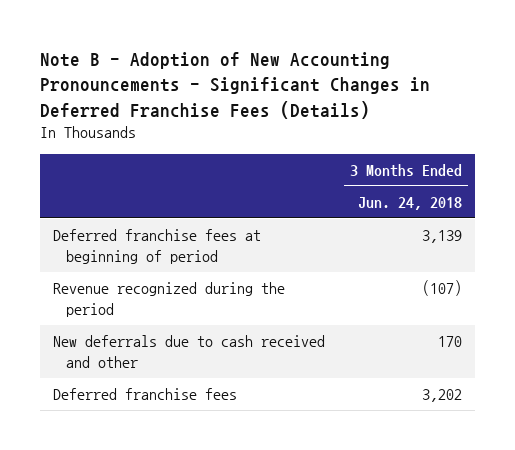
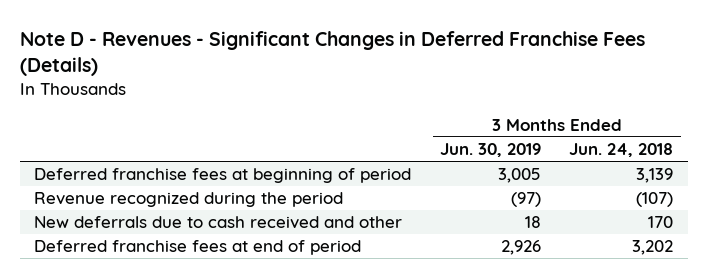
[39,52,430,119] Note B - Adoption of New Accounting Pronouncements - Significant Changes in Deferred Franchise Fees (Details) -> [19,31,645,77] Note D - Revenues - Significant Changes in Deferred Franchise Fees (Details)
none -> [439,143,541,158] Jun. 30, 2019
[52,388,237,401] Deferred franchise fees -> [34,240,362,256] Deferred franchise fees at end of period

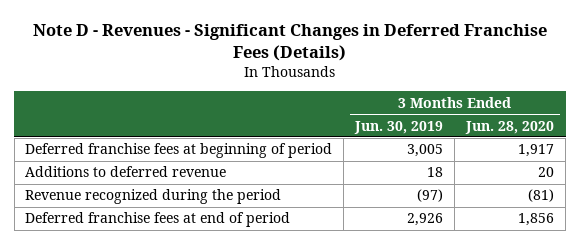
[569,143,674,158] Jun. 24, 2018 -> none
none -> [465,120,555,134] Jun. 28, 2020
none -> [25,166,227,178] Additions to deferred revenue
[34,216,403,230] New deferrals due to cash received and other -> none

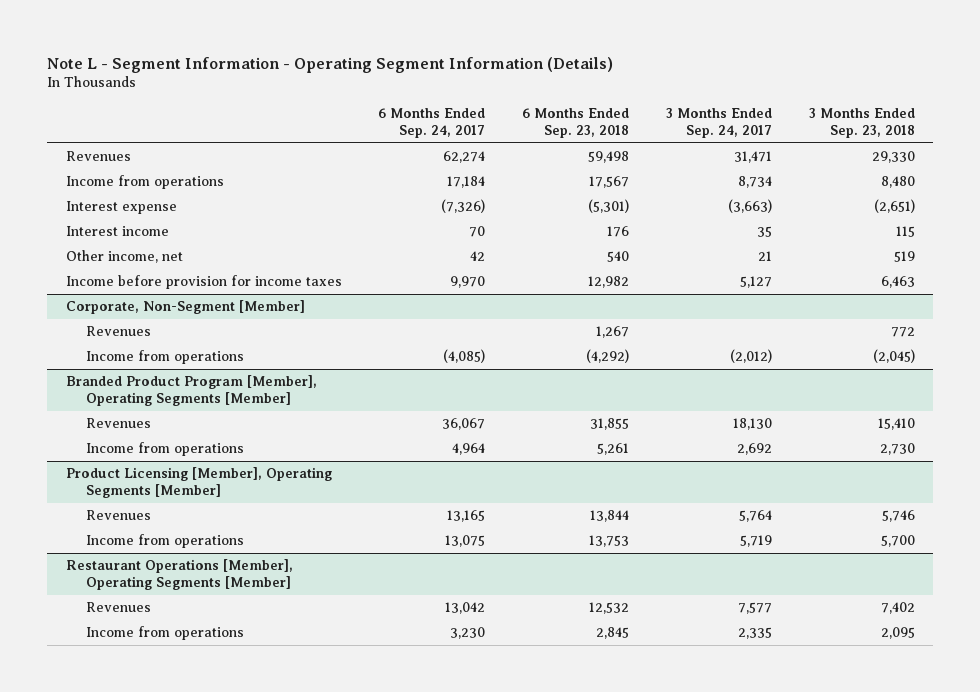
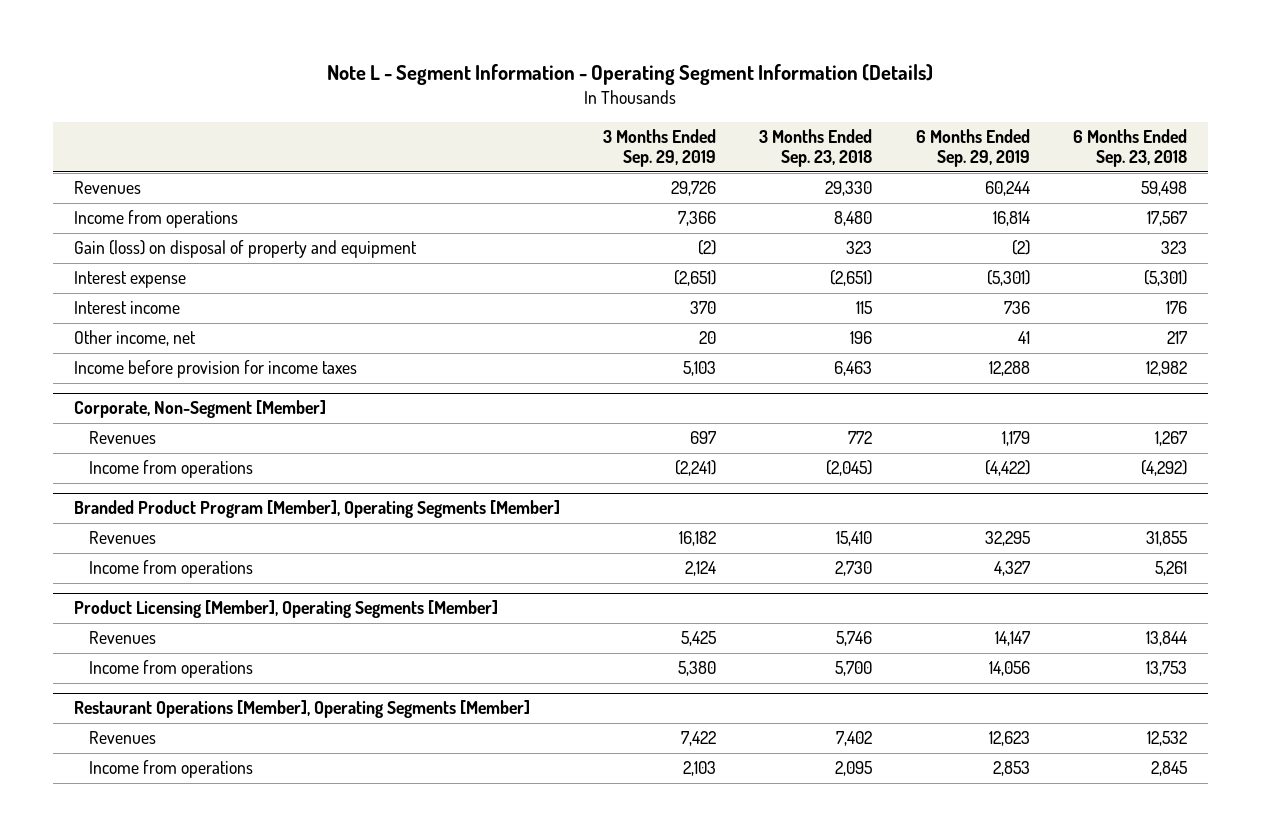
[378,108,486,139] 6 Months Ended Sep. 24, 2017 -> none
[665,108,772,139] 3 Months Ended Sep. 24, 2017 -> none
none -> [603,128,717,168] 3 Months Ended Sep. 29, 2019
none -> [915,128,1030,168] 6 Months Ended Sep. 29, 2019
none -> [74,240,418,259] Gain (loss) on disposal of property and equipment
[607,251,630,263] 540 -> [1166,331,1187,345] 217
[893,251,915,263] 519 -> [850,331,873,345] 196

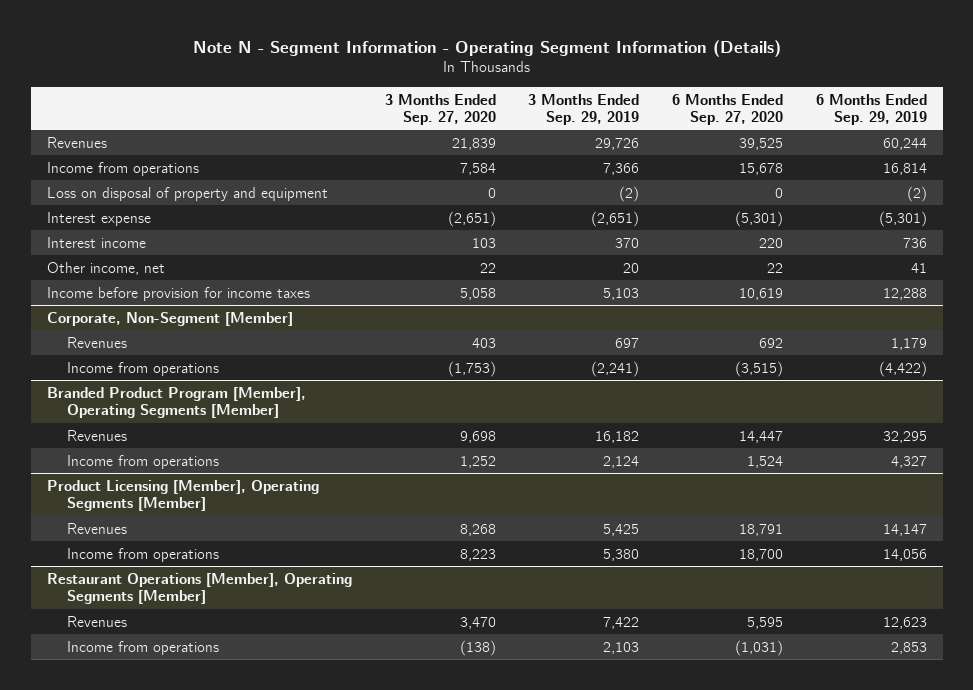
[327,64,934,86] Note L - Segment Information - Operating Segment Information (Details) -> [192,39,781,57] Note N - Segment Information - Operating Segment Information (Details)
[759,128,873,168] 3 Months Ended Sep. 23, 2018 -> none
[1072,128,1187,168] 6 Months Ended Sep. 23, 2018 -> none
none -> [384,93,496,125] 3 Months Ended Sep. 27, 2020
none -> [671,93,783,125] 6 Months Ended Sep. 27, 2020
[74,240,418,259] Gain (loss) on disposal of property and equipment -> [46,186,328,201] Loss on disposal of property and equipment

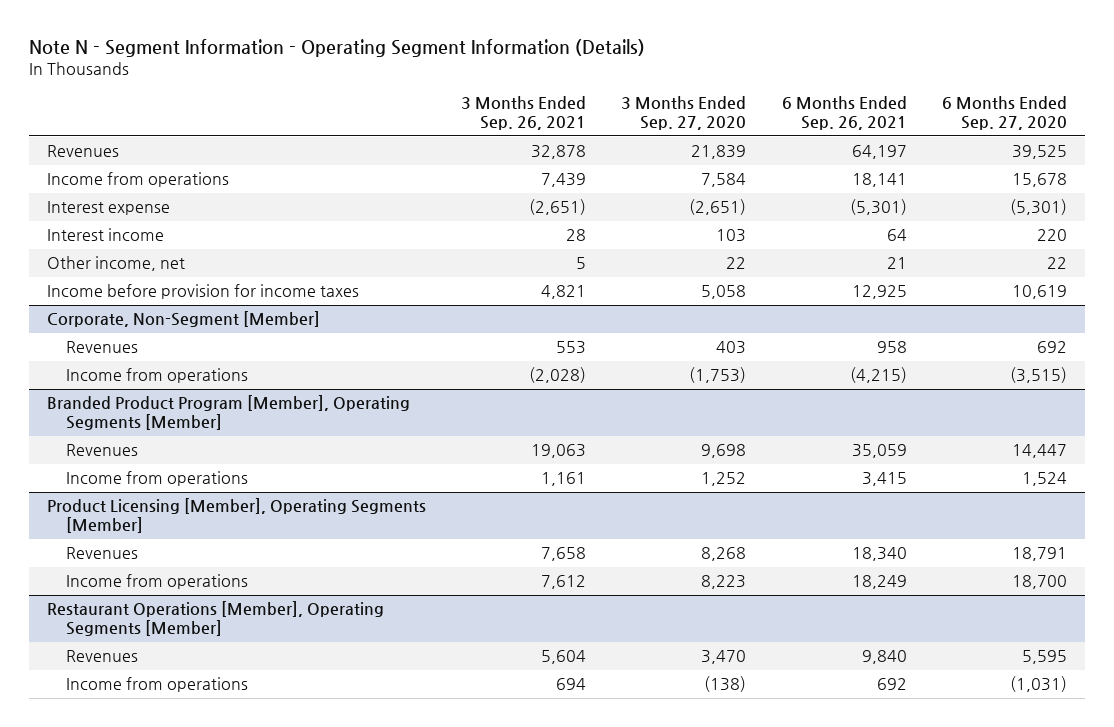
[528,93,640,125] 3 Months Ended Sep. 29, 2019 -> none
[815,93,927,125] 6 Months Ended Sep. 29, 2019 -> none
none -> [461,96,587,131] 3 Months Ended Sep. 26, 2021
none -> [781,96,907,131] 6 Months Ended Sep. 26, 2021
[46,186,328,201] Loss on disposal of property and equipment -> none

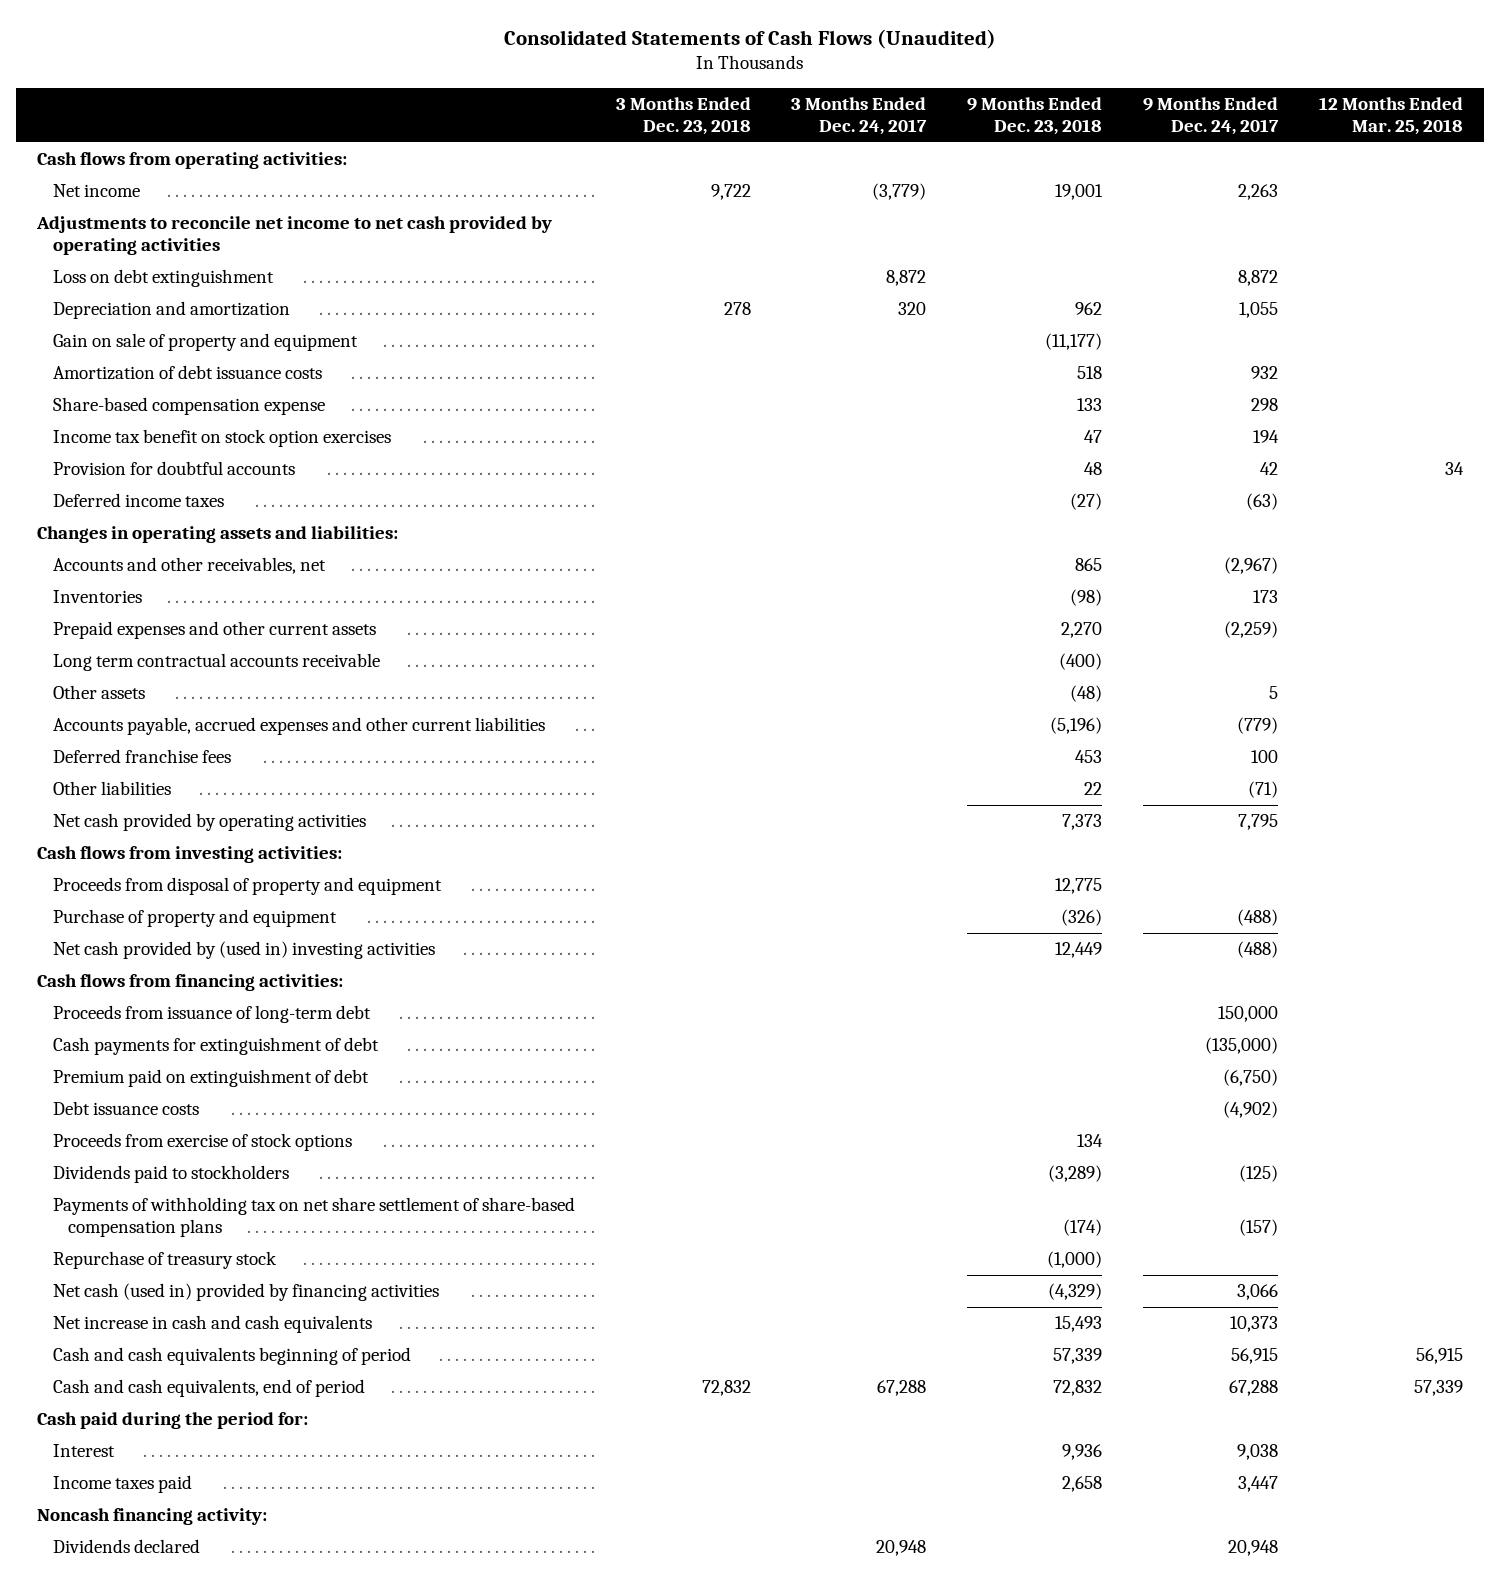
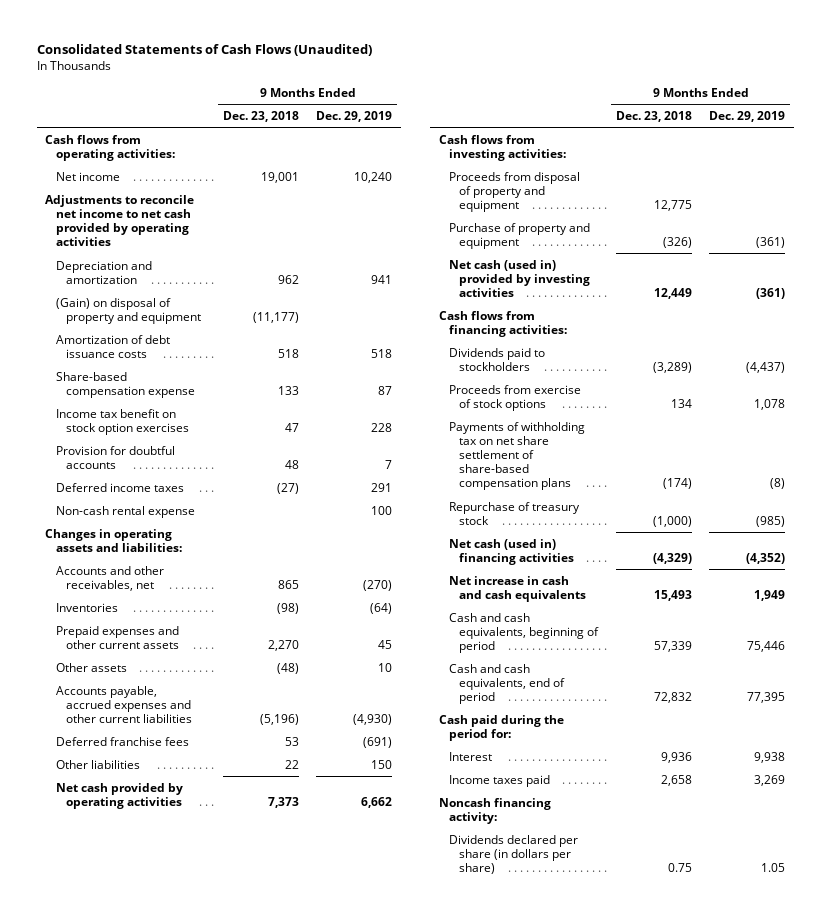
[615,96,751,136] 3 Months Ended Dec. 23, 2018 -> none
[791,96,928,136] 3 Months Ended Dec. 24, 2017 -> none
[1143,96,1280,136] 9 Months Ended Dec. 24, 2017 -> none
[1319,96,1464,136] 12 Months Ended Mar. 25, 2018 -> none
none -> [316,110,393,122] Dec. 29, 2019
[52,269,274,288] Loss on debt extinguishment -> none
[52,333,358,352] Gain on sale of property and equipment -> [55,297,202,324] (Gain) on disposal of property and equipment
none -> [55,505,195,518] Non-cash rental expense
[52,653,380,672] Long term contractual accounts receivable -> none
[1075,750,1103,764] 453 -> [284,736,299,746] 53
[52,941,435,960] Net cash provided by (used in) investing activities -> [448,259,591,297] Net cash (used in) provided by investing activities
[52,1005,371,1024] Proceeds from issuance of long-term debt -> none
[52,1037,379,1056] Cash payments for extinguishment of debt -> none
[52,1069,369,1088] Premium paid on extinguishment of debt -> none
[52,1101,199,1116] Debt issuance costs -> none
[52,1133,352,1152] Proceeds from exercise of stock options -> [448,384,581,411] Proceeds from exercise of stock options
[52,1283,439,1302] Net cash (used in) provided by financing activities -> [448,538,575,565] Net cash (used in) financing activities
[52,1347,411,1366] Cash and cash equivalents beginning of period -> [448,612,600,653] Cash and cash equivalents, beginning of period
[52,1539,200,1554] Dividends declared -> none
none -> [448,834,578,874] Dividends declared per share (in dollars per share)

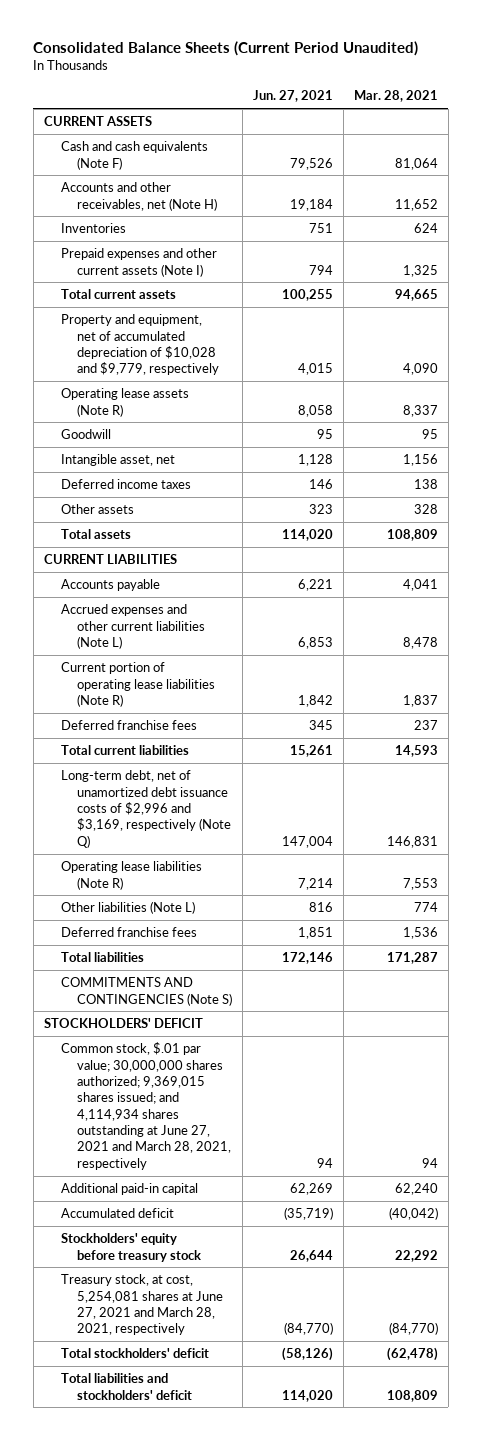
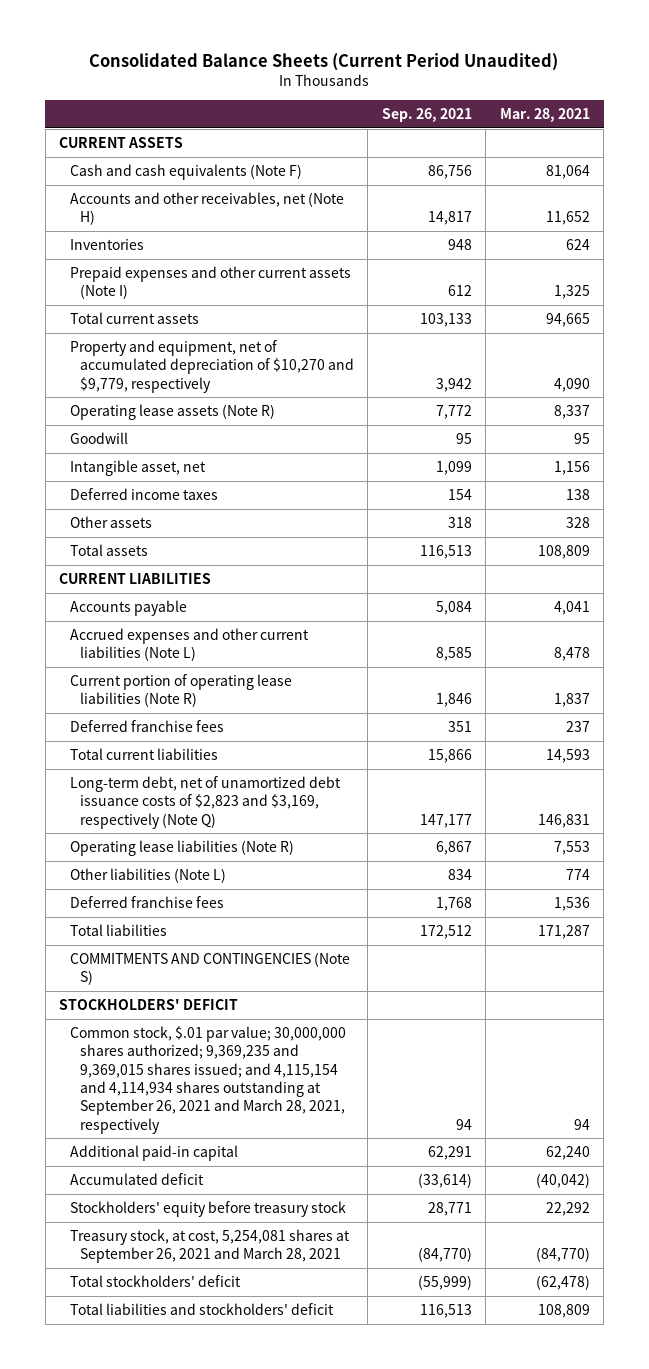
[253,90,334,103] Jun. 27, 2021 -> none
none -> [381,108,472,123] Sep. 26, 2021
[60,314,220,376] Property and equipment, net of accumulated depreciation of $10,028 and $9,779, respectively -> [69,339,355,393] Property and equipment, net of accumulated depreciation of $10,270 and $9,779, respectively
[60,770,232,848] Long-term debt, net of unamortized debt issuance costs of $2,996 and $3,169, respectively (Note Q) -> [69,775,341,829] Long-term debt, net of unamortized debt issuance costs of $2,823 and $3,169, respectively (Note Q)
[60,1042,232,1170] Common stock, $.01 par value; 30,000,000 shares authorized; 9,369,015 shares issued; and 4,114,934 shares outstanding at June 27, 2021 and March 28, 2021, respectively -> [69,1025,346,1134] Common stock, $.01 par value; 30,000,000 shares authorized; 9,369,235 and 9,369,015 shares issued; and 4,115,154 and 4,114,934 shares outstanding at September 26, 2021 and March 28, 2021, respectively
[60,1274,224,1336] Treasury stock, at cost, 5,254,081 shares at June 27, 2021 and March 28, 2021, respectively -> [69,1228,350,1264] Treasury stock, at cost, 5,254,081 shares at September 26, 2021 and March 28, 2021

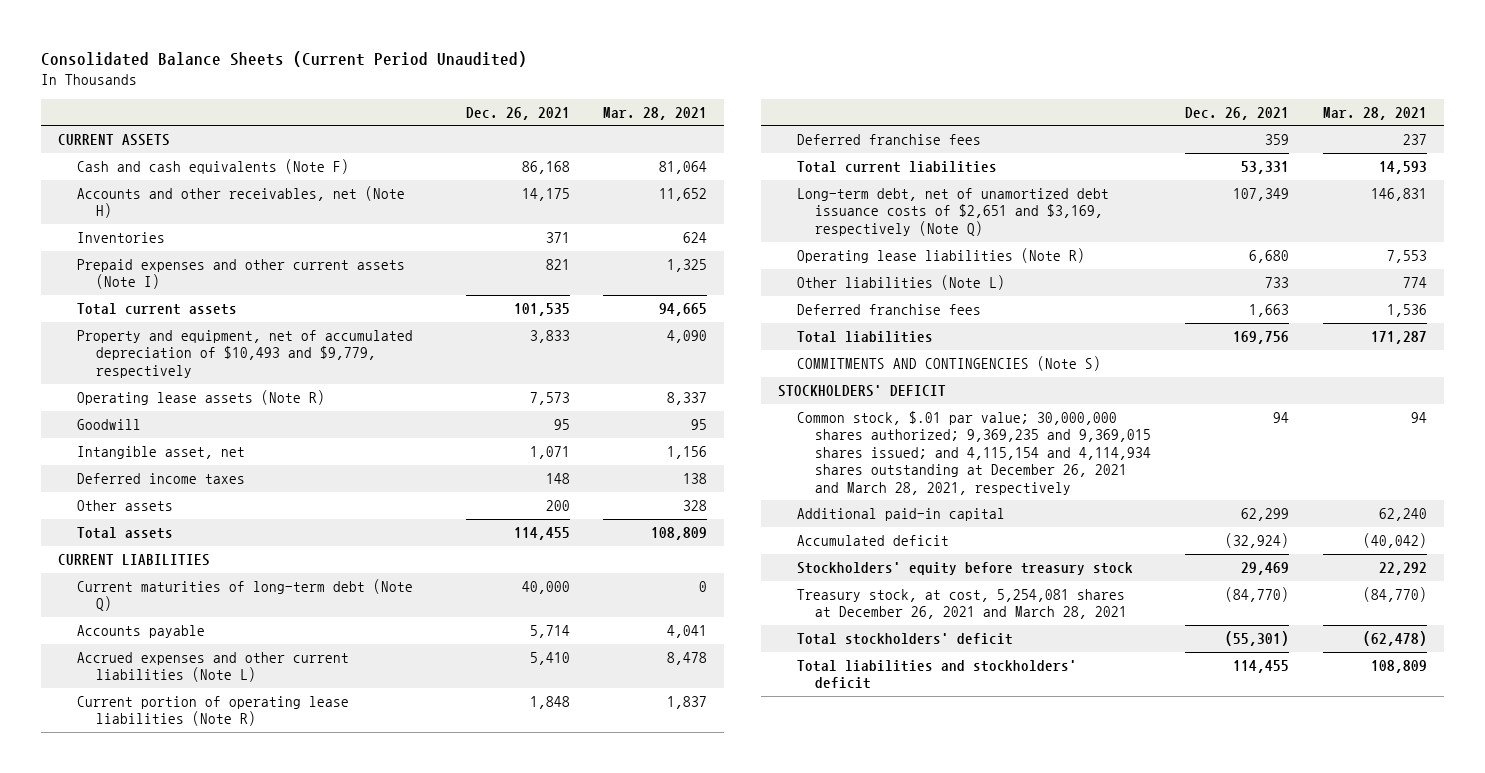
[381,108,472,123] Sep. 26, 2021 -> none
none -> [465,106,570,120] Dec. 26, 2021
[69,339,355,393] Property and equipment, net of accumulated depreciation of $10,270 and $9,779, respectively -> [76,330,413,378] Property and equipment, net of accumulated depreciation of $10,493 and $9,779, respectively
none -> [76,579,413,612] Current maturities of long-term debt (Note Q)
[69,775,341,829] Long-term debt, net of unamortized debt issuance costs of $2,823 and $3,169, respectively (Note Q) -> [796,188,1109,236] Long-term debt, net of unamortized debt issuance costs of $2,651 and $3,169, respectively (Note Q)
[69,1025,346,1134] Common stock, $.01 par value; 30,000,000 shares authorized; 9,369,235 and 9,369,015 shares issued; and 4,115,154 and 4,114,934 shares outstanding at September 26, 2021 and March 28, 2021, respectively -> [796,411,1152,495] Common stock, $.01 par value; 30,000,000 shares authorized; 9,369,235 and 9,369,015 shares issued; and 4,115,154 and 4,114,934 shares outstanding at December 26, 2021 and March 28, 2021, respectively
[69,1228,350,1264] Treasury stock, at cost, 5,254,081 shares at September 26, 2021 and March 28, 2021 -> [796,589,1128,620] Treasury stock, at cost, 5,254,081 shares at December 26, 2021 and March 28, 2021

